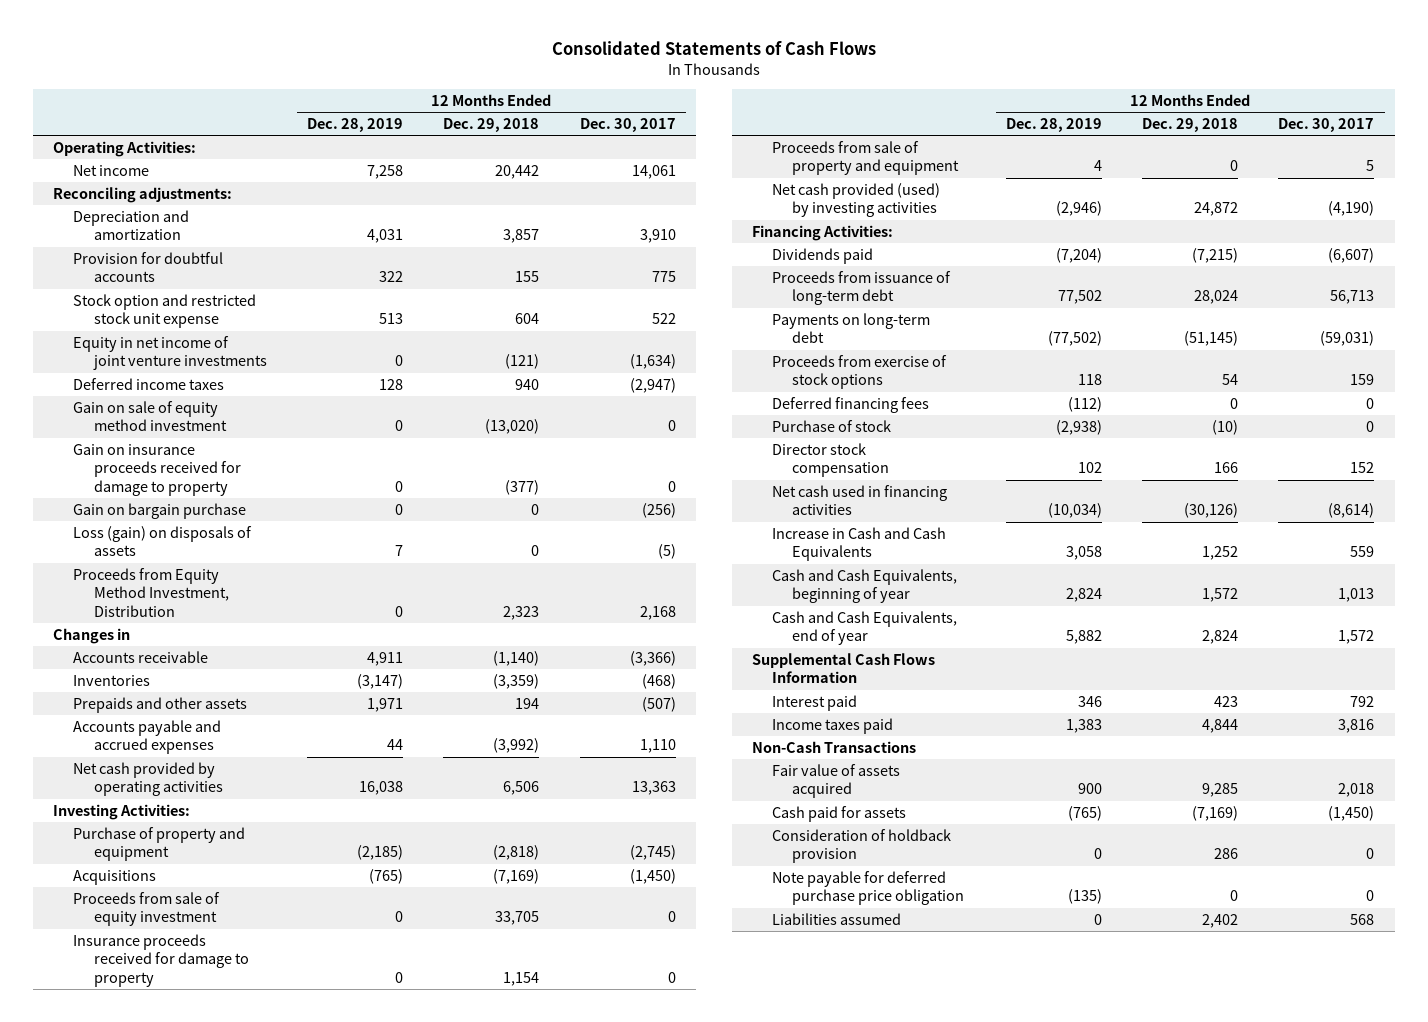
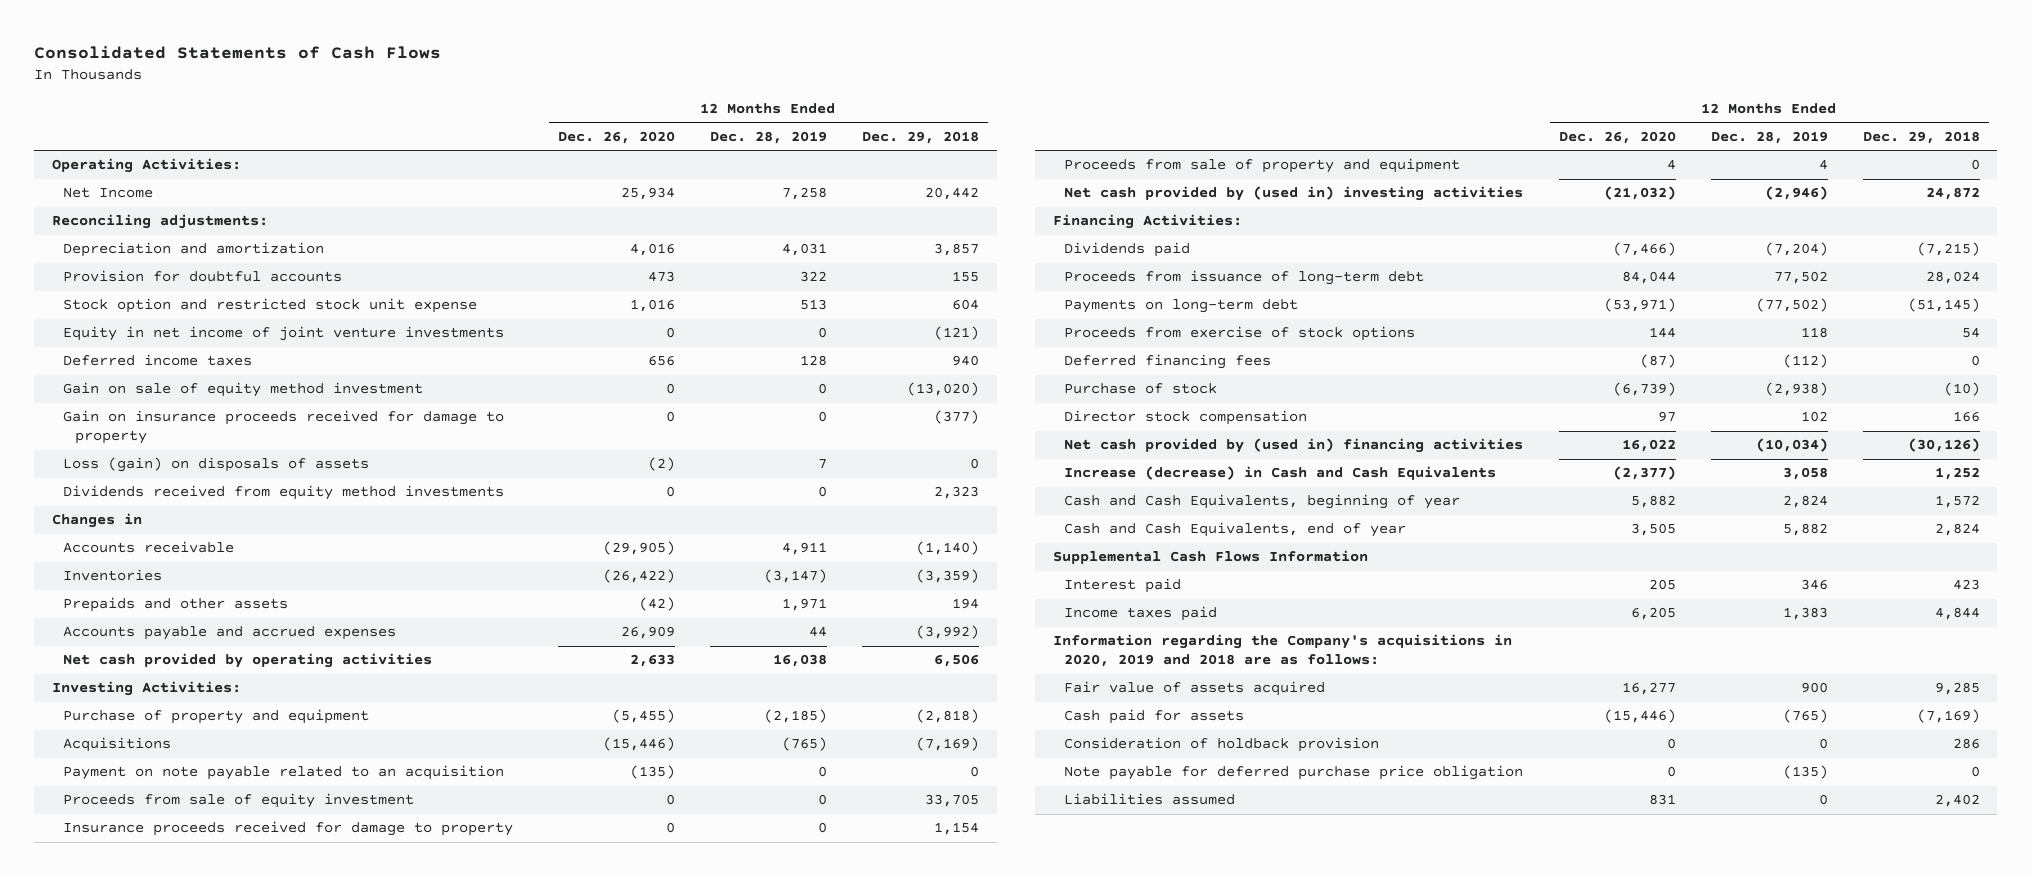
[579,118,676,133] Dec. 30, 2017 -> none
none -> [557,130,675,144] Dec. 26, 2020
[73,164,150,176] Net income -> [63,187,154,199] Net Income
[73,502,247,519] Gain on bargain purchase -> none
[73,567,229,617] Proceeds from Equity Method Investment, Distribution -> [63,485,505,501] Dividends received from equity method investments
none -> [63,765,505,781] Payment on note payable related to an acquisition
[772,182,941,218] Net cash provided (used) by investing activities -> [1064,186,1524,202] Net cash provided by (used in) investing activities
[772,484,948,516] Net cash used in financing activities -> [1064,438,1524,454] Net cash provided by (used in) financing activities
[772,526,947,562] Increase in Cash and Cash Equivalents -> [1064,466,1497,481] Increase (decrease) in Cash and Cash Equivalents
[751,740,916,753] Non-Cash Transactions -> [1052,634,1512,668] Information regarding the Company's acquisitions in 2020, 2019 and 2018 are as follows:

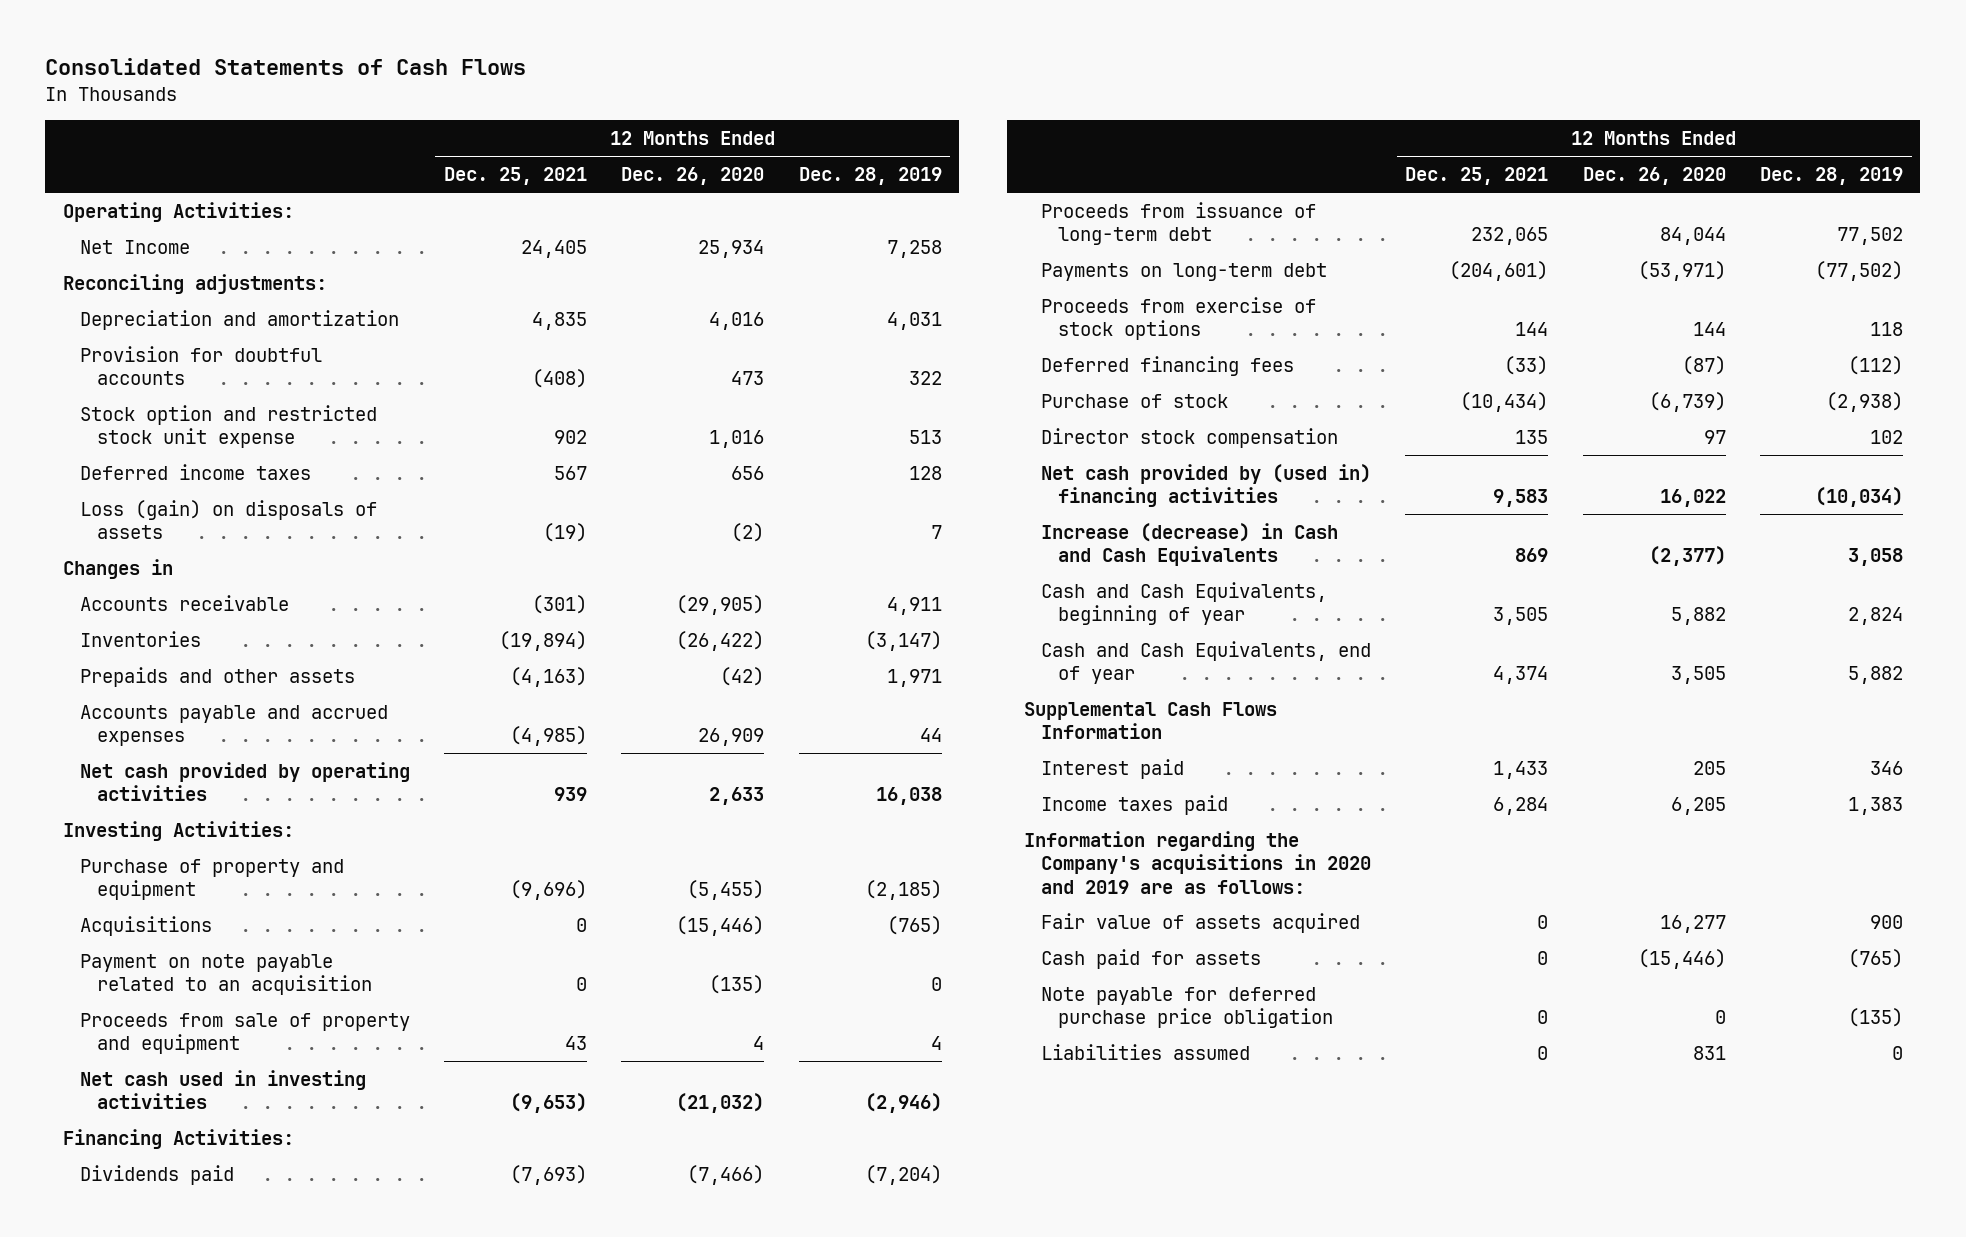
[861,130,979,144] Dec. 29, 2018 -> none
none -> [444,167,588,186] Dec. 25, 2021
[63,326,505,342] Equity in net income of joint venture investments -> none
[63,382,424,398] Gain on sale of equity method investment -> none
[63,410,505,445] Gain on insurance proceeds received for damage to property -> none
[63,485,505,501] Dividends received from equity method investments -> none
[63,793,415,809] Proceeds from sale of equity investment -> none
[63,821,514,837] Insurance proceeds received for damage to property -> none
[1064,186,1524,202] Net cash provided by (used in) investing activities -> [79,1069,366,1110] Net cash used in investing activities
[1052,634,1512,668] Information regarding the Company's acquisitions in 2020, 2019 and 2018 are as follows: -> [1024,830,1372,894] Information regarding the Company's acquisitions in 2020 and 2019 are as follows:
[1064,737,1380,753] Consideration of holdback provision -> none

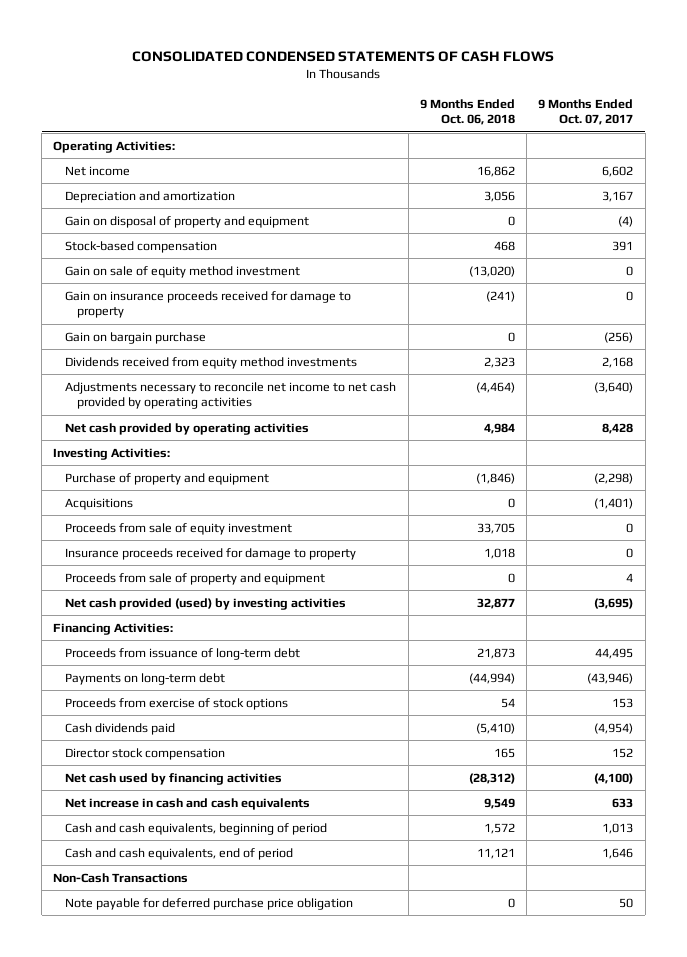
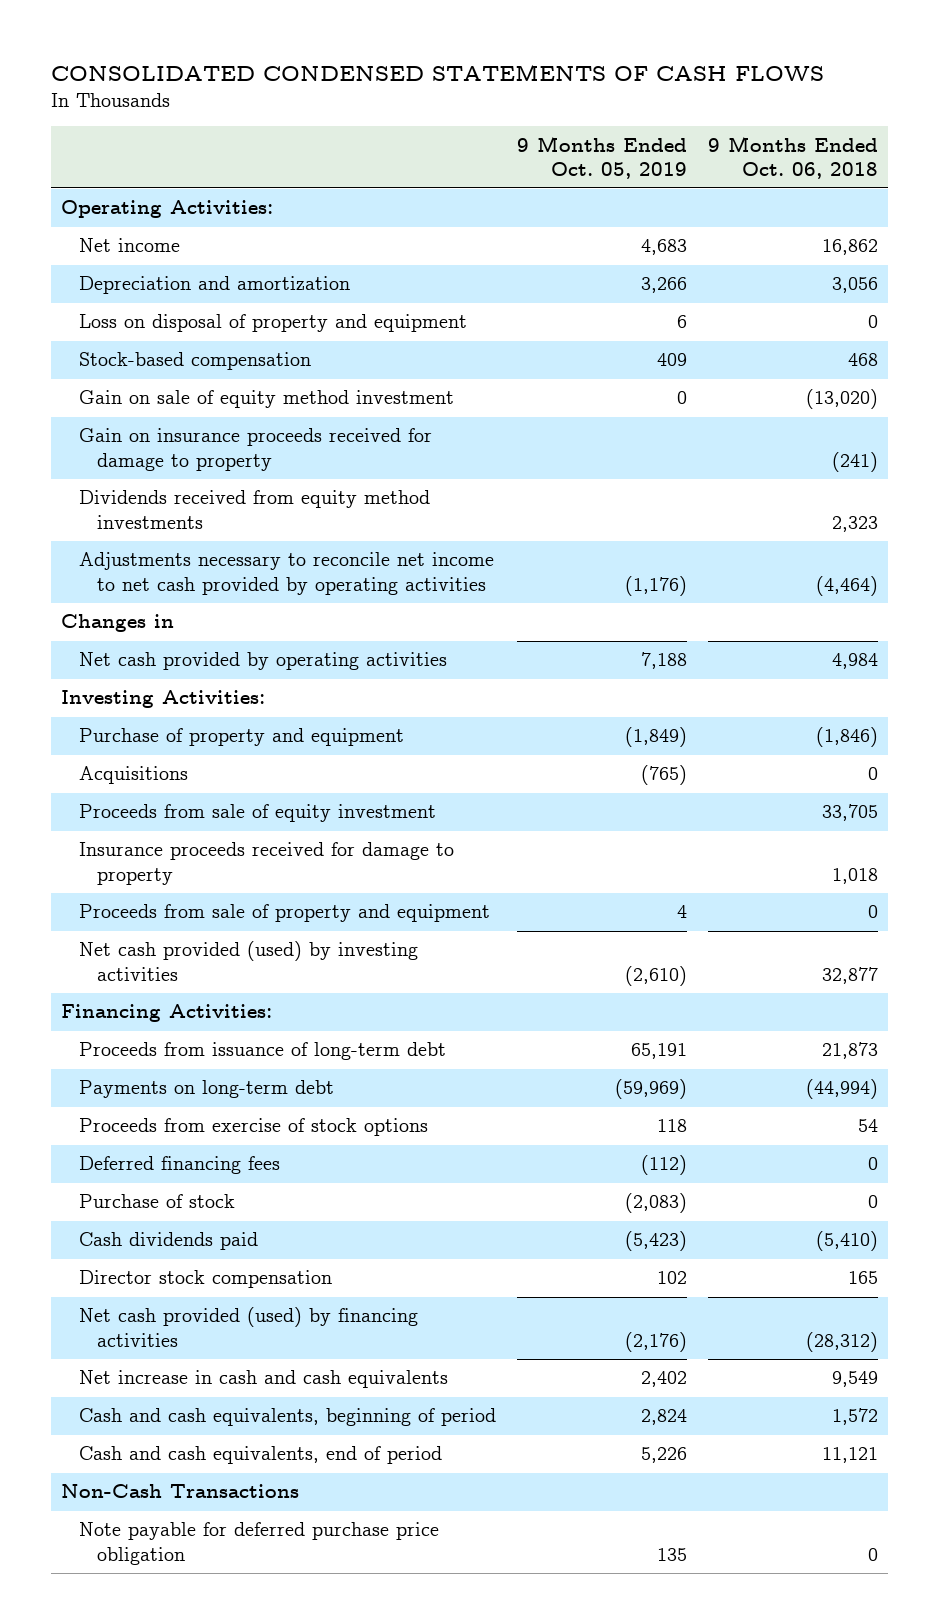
[538,98,634,126] 9 Months Ended Oct. 07, 2017 -> none
none -> [516,135,687,179] 9 Months Ended Oct. 05, 2019
[65,215,310,228] Gain on disposal of property and equipment -> [78,314,467,333] Loss on disposal of property and equipment
[65,331,207,344] Gain on bargain purchase -> none
none -> [61,614,175,633] Changes in
none -> [78,1156,280,1175] Deferred financing fees
none -> [78,1194,235,1209] Purchase of stock
[65,772,283,785] Net cash used by financing activities -> [78,1307,418,1347] Net cash provided (used) by financing activities

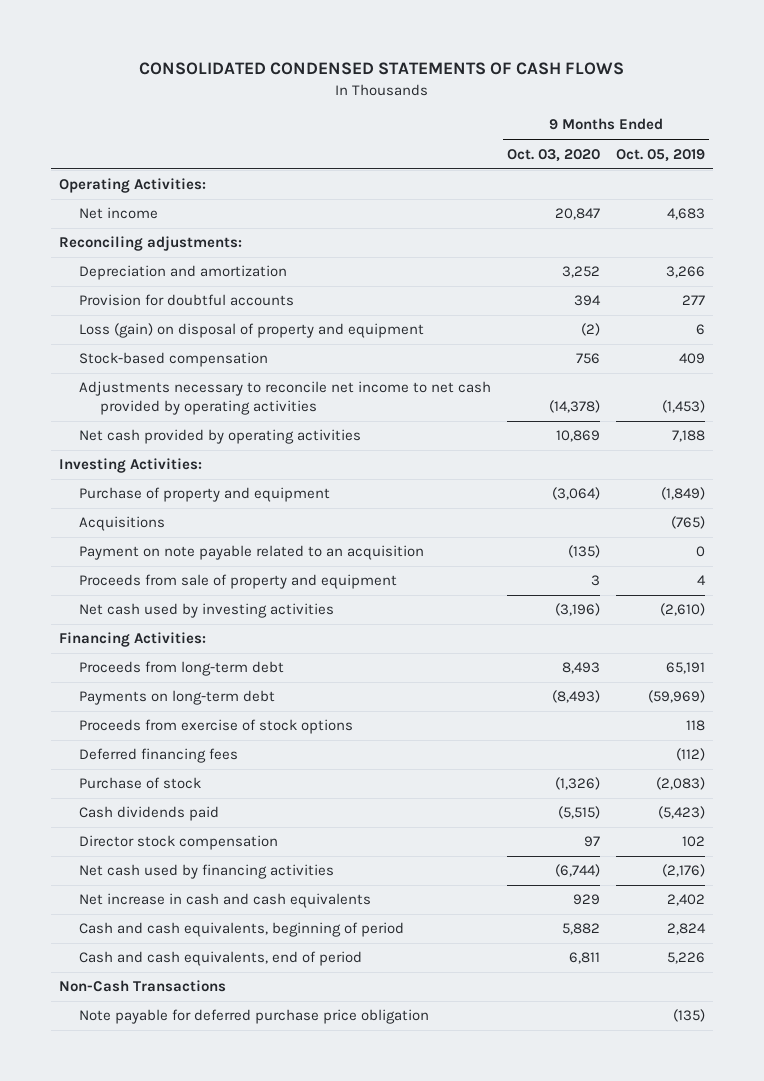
[707,135,878,179] 9 Months Ended Oct. 06, 2018 -> none
none -> [507,148,601,162] Oct. 03, 2020
none -> [59,236,243,252] Reconciling adjustments:
none -> [79,294,295,307] Provision for doubtful accounts
[78,314,467,333] Loss on disposal of property and equipment -> [79,323,425,339] Loss (gain) on disposal of property and equipment
[78,390,454,409] Gain on sale of equity method investment -> none
[78,428,432,471] Gain on insurance proceeds received for damage to property -> none
[78,490,430,529] Dividends received from equity method investments -> none
[61,614,175,633] Changes in -> none
[624,575,687,596] (1,176) -> [662,400,706,414] (1,453)
[78,804,436,823] Proceeds from sale of equity investment -> none
[78,842,454,885] Insurance proceeds received for damage to property -> none
none -> [79,545,425,561] Payment on note payable related to an acquisition
[78,941,418,981] Net cash provided (used) by investing activities -> [79,603,335,619] Net cash used by investing activities
[78,1042,446,1061] Proceeds from issuance of long-term debt -> [79,661,285,677] Proceeds from long-term debt
[78,1307,418,1347] Net cash provided (used) by financing activities -> [79,864,335,880] Net cash used by financing activities
[656,1547,687,1561] 135 -> [673,1009,706,1023] (135)

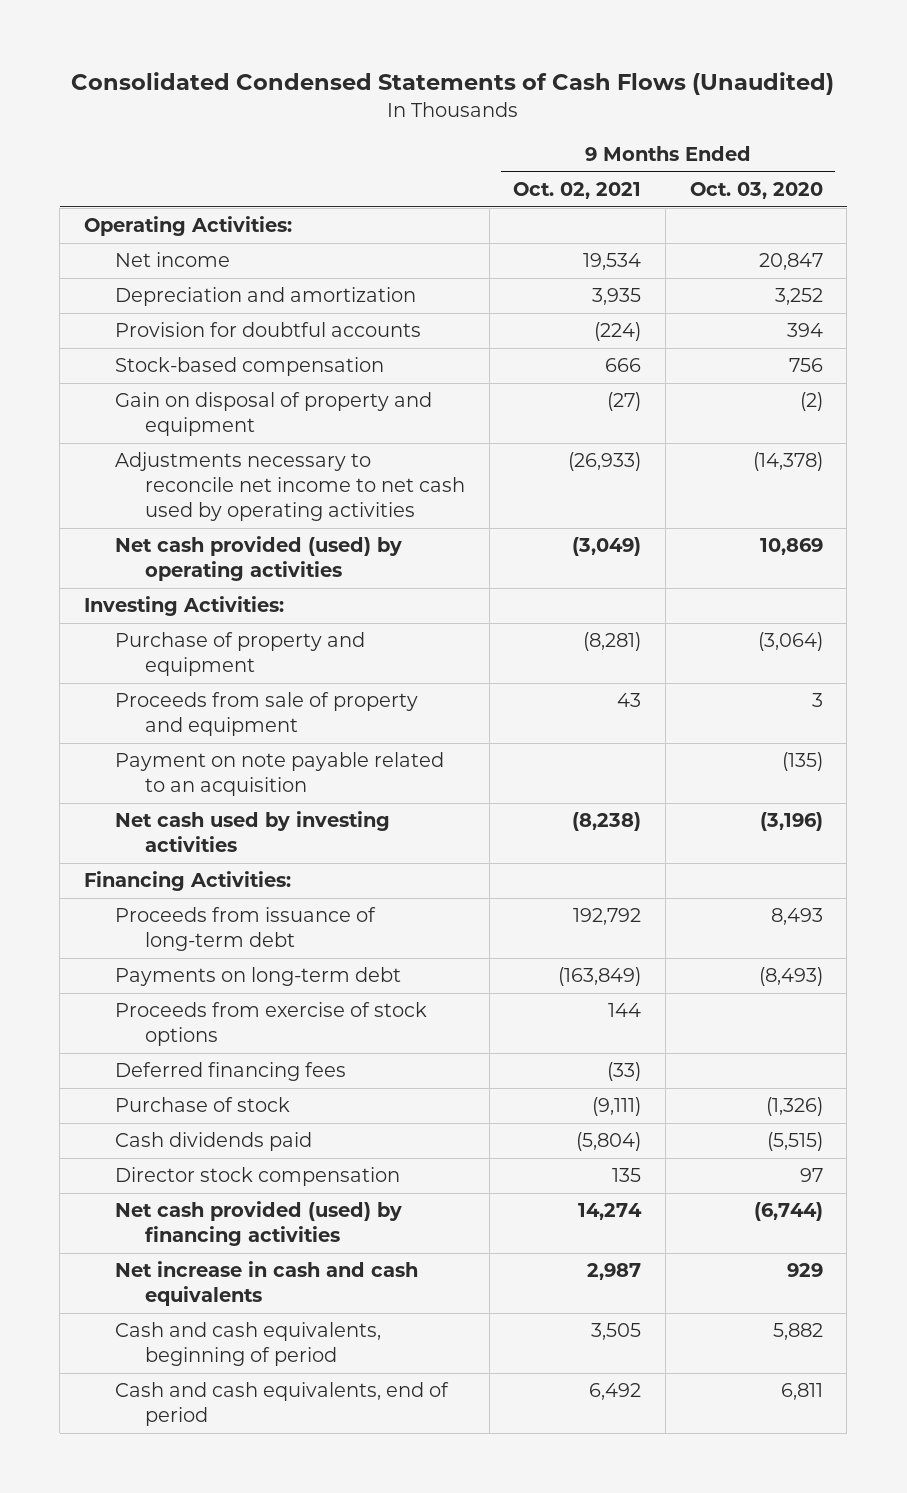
[139,62,625,76] CONSOLIDATED CONDENSED STATEMENTS OF CASH FLOWS -> [71,72,835,96] Consolidated Condensed Statements of Cash Flows (Unaudited)
[616,148,706,162] Oct. 05, 2019 -> none
none -> [513,182,642,200] Oct. 02, 2021
[59,236,243,252] Reconciling adjustments: -> none
[79,323,425,339] Loss (gain) on disposal of property and equipment -> none
none -> [114,392,432,437] Gain on disposal of property and equipment
[79,381,492,416] Adjustments necessary to reconcile net income to net cash provided by operating activities -> [114,452,465,521] Adjustments necessary to reconcile net income to net cash used by operating activities
[79,429,362,445] Net cash provided by operating activities -> [114,536,402,582] Net cash provided (used) by operating activities
[79,516,166,532] Acquisitions -> none
[79,545,425,561] Payment on note payable related to an acquisition -> [114,752,444,797] Payment on note payable related to an acquisition
[79,661,285,677] Proceeds from long-term debt -> [114,907,376,952] Proceeds from issuance of long-term debt
[79,864,335,880] Net cash used by financing activities -> [114,1201,402,1247] Net cash provided (used) by financing activities
[59,980,227,993] Non-Cash Transactions -> none
[79,1009,430,1025] Note payable for deferred purchase price obligation -> none

